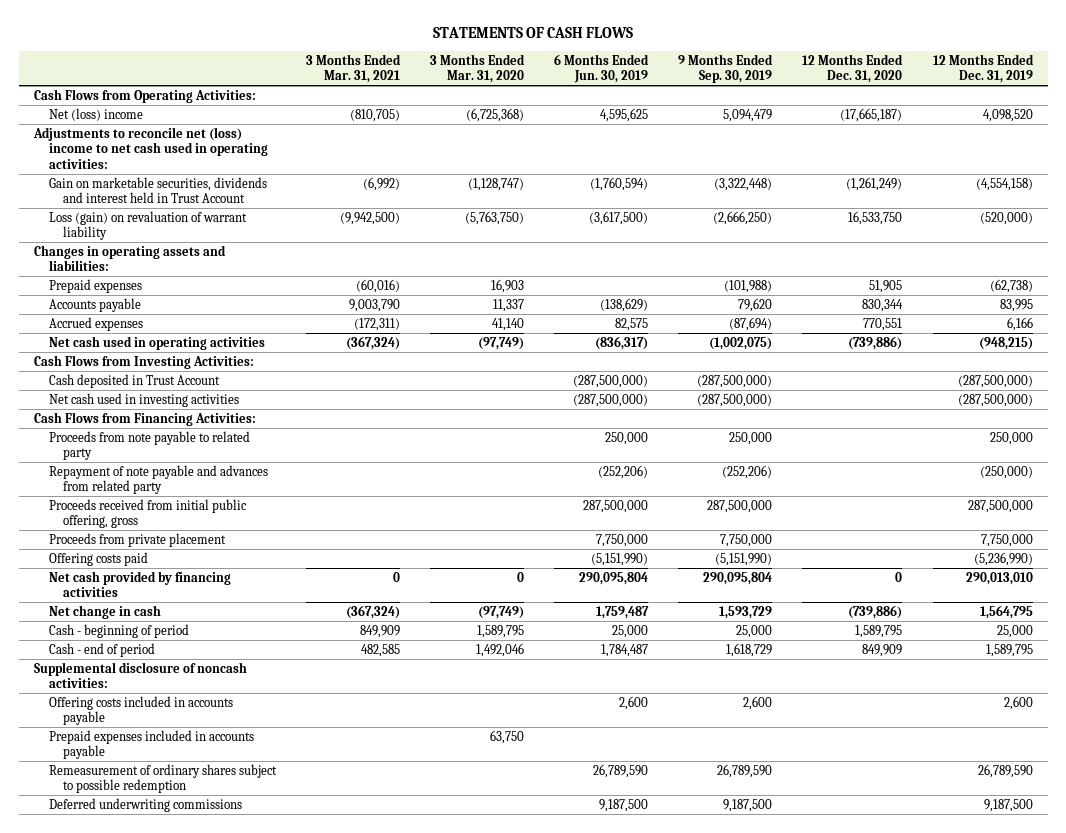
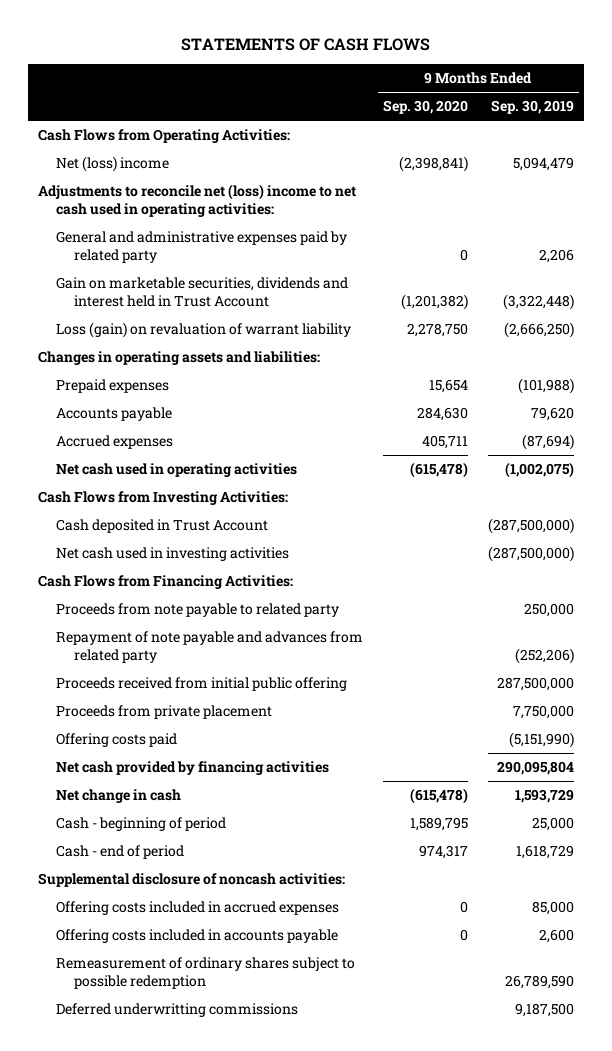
[305,53,401,83] 3 Months Ended Mar. 31, 2021 -> none
[429,53,525,83] 3 Months Ended Mar. 31, 2020 -> none
[554,53,650,83] 6 Months Ended Jun. 30, 2019 -> none
[802,53,904,83] 12 Months Ended Dec. 31, 2020 -> none
[932,53,1034,83] 12 Months Ended Dec. 31, 2019 -> none
none -> [382,100,468,115] Sep. 30, 2020
none -> [56,231,348,263] General and administrative expenses paid by related party
[48,498,247,529] Proceeds received from initial public offering, gross -> [56,677,348,692] Proceeds received from initial public offering
none -> [56,901,340,916] Offering costs included in accrued expenses
[48,729,254,760] Prepaid expenses included in accounts payable -> none
[48,797,242,812] Deferred underwriting commissions -> [56,1003,299,1018] Deferred underwritting commissions

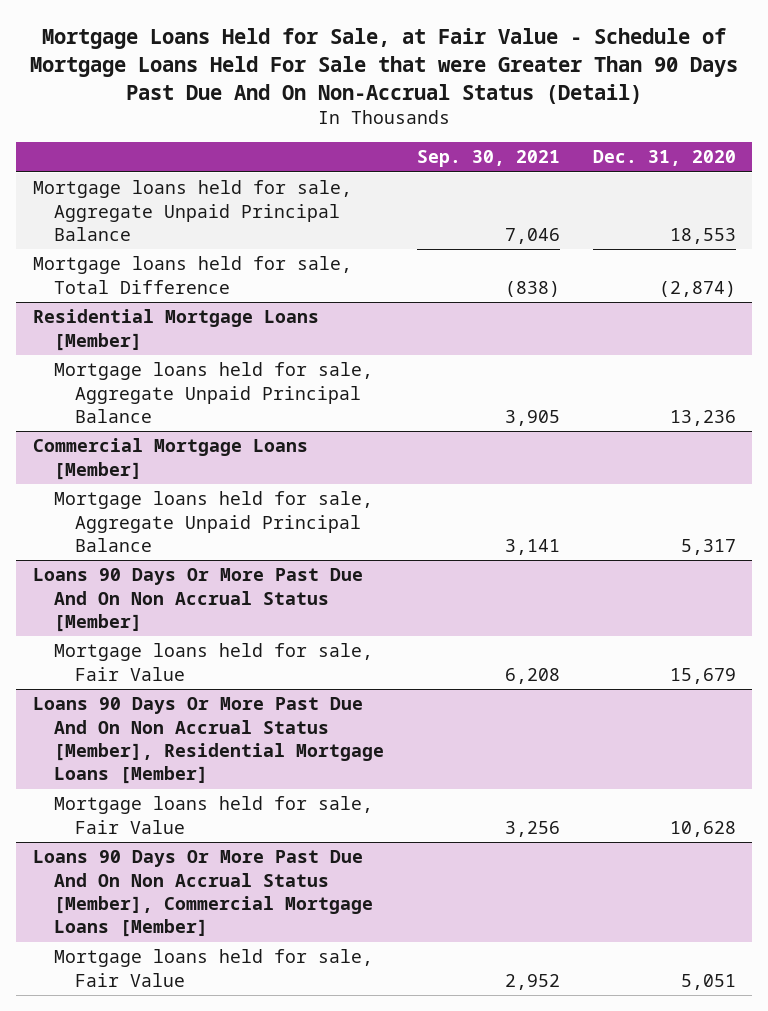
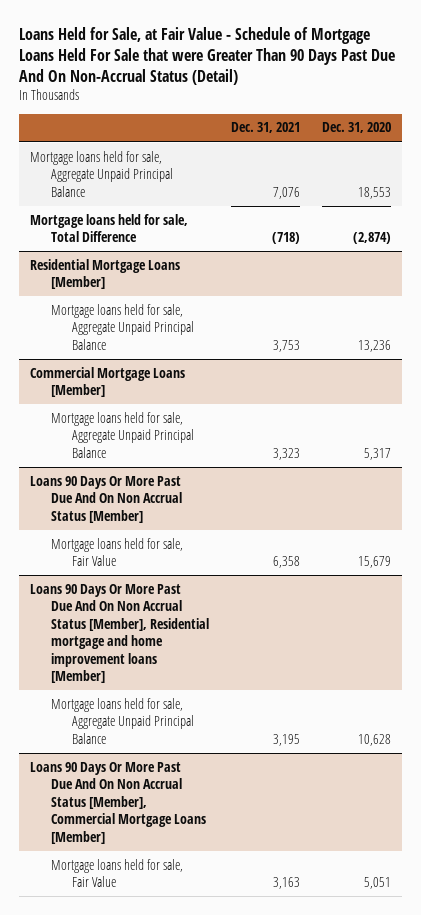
[30,28,739,104] Mortgage Loans Held for Sale, at Fair Value - Schedule of Mortgage Loans Held For Sale that were Greater Than 90 Days Past Due And On Non-Accrual Status (Detail) -> [19,26,396,85] Loans Held for Sale, at Fair Value - Schedule of Mortgage Loans Held For Sale that were Greater Than 90 Days Past Due And On Non-Accrual Status (Detail)
[416,150,560,168] Sep. 30, 2021 -> none
none -> [230,122,300,134] Dec. 31, 2021
[32,697,385,784] Loans 90 Days Or More Past Due And On Non Accrual Status [Member], Residential Mortgage Loans [Member] -> [30,583,209,683] Loans 90 Days Or More Past Due And On Non Accrual Status [Member], Residential mortgage and home improvement loans [Member]
[54,796,374,834] Mortgage loans held for sale, Fair Value -> [50,697,194,744] Mortgage loans held for sale, Aggregate Unpaid Principal Balance

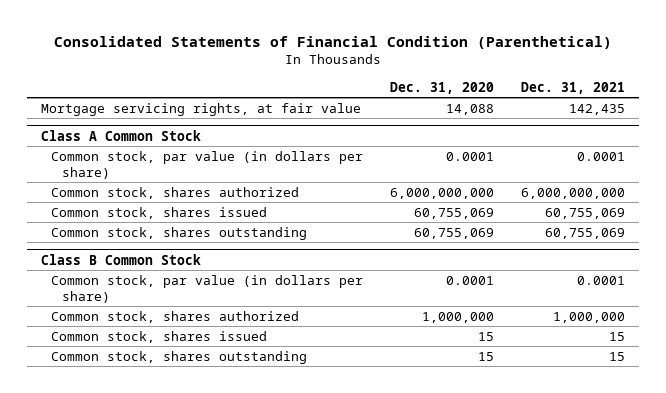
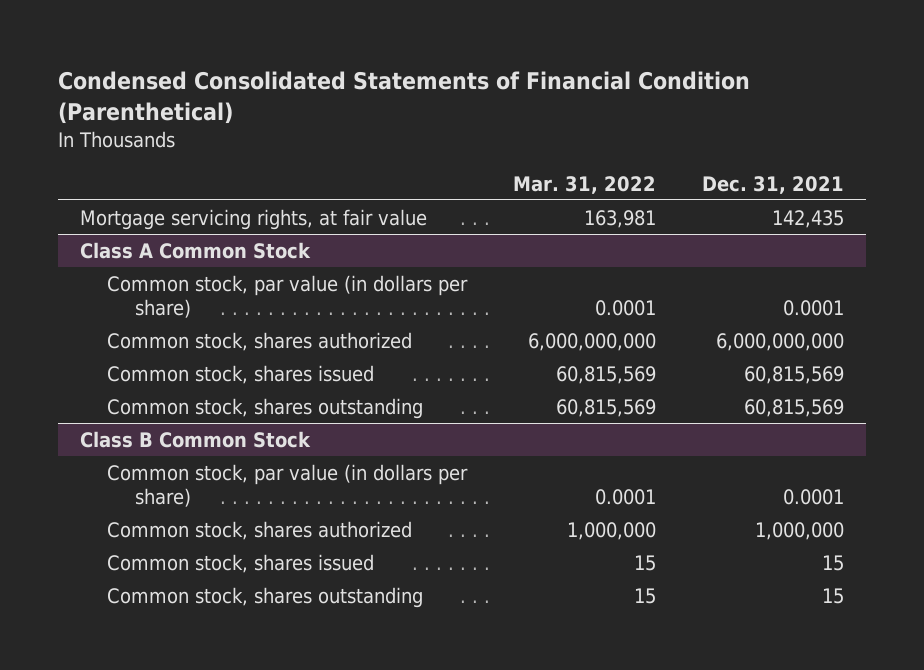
[53,36,612,50] Consolidated Statements of Financial Condition (Parenthetical) -> [57,70,750,124] Condensed Consolidated Statements of Financial Condition (Parenthetical)
[390,81,495,94] Dec. 31, 2020 -> none
none -> [513,175,657,194] Mar. 31, 2022
[545,207,626,219] 60,755,069 -> [743,365,844,384] 60,815,569
[545,227,626,239] 60,755,069 -> [743,398,844,417] 60,815,569

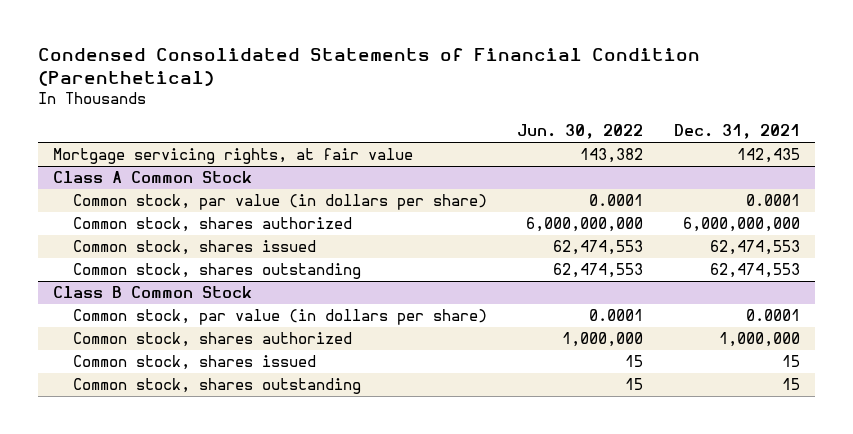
[513,175,657,194] Mar. 31, 2022 -> none
none -> [517,124,644,140] Jun. 30, 2022
[743,365,844,384] 60,815,569 -> [709,240,800,256] 62,474,553
[743,398,844,417] 60,815,569 -> [709,263,800,279] 62,474,553

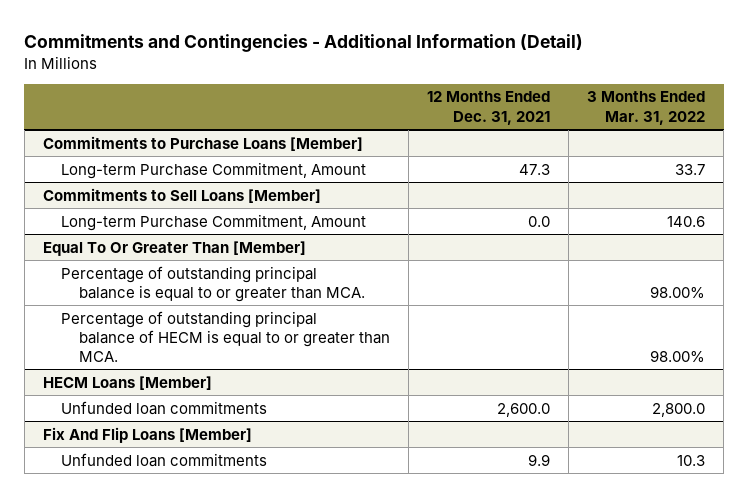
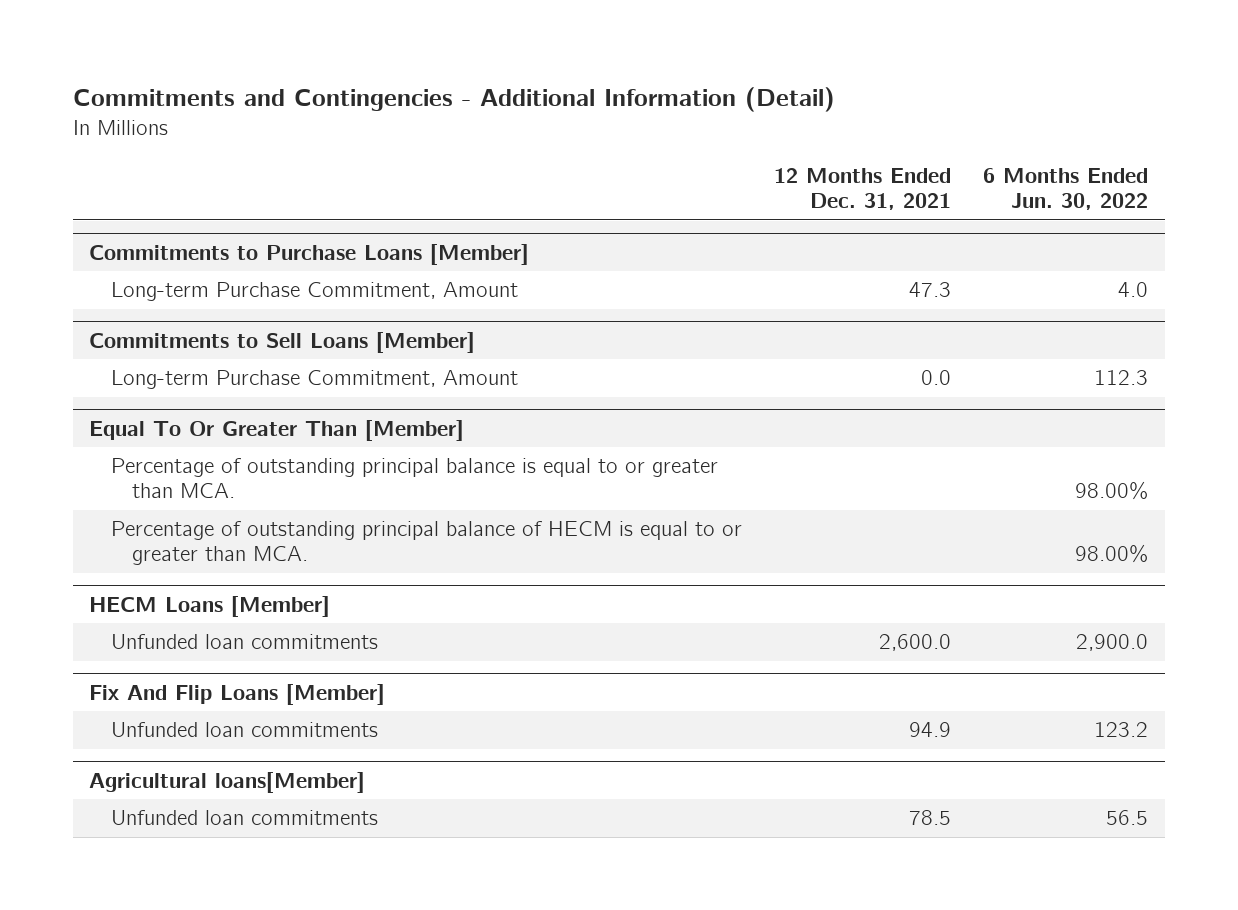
[587,91,706,125] 3 Months Ended Mar. 31, 2022 -> none
none -> [983,167,1149,211] 6 Months Ended Jun. 30, 2022
[528,453,551,466] 9.9 -> [909,722,952,738] 94.9
none -> [89,771,366,793] Agricultural loans[Member]
none -> [110,810,378,826] Unfunded loan commitments

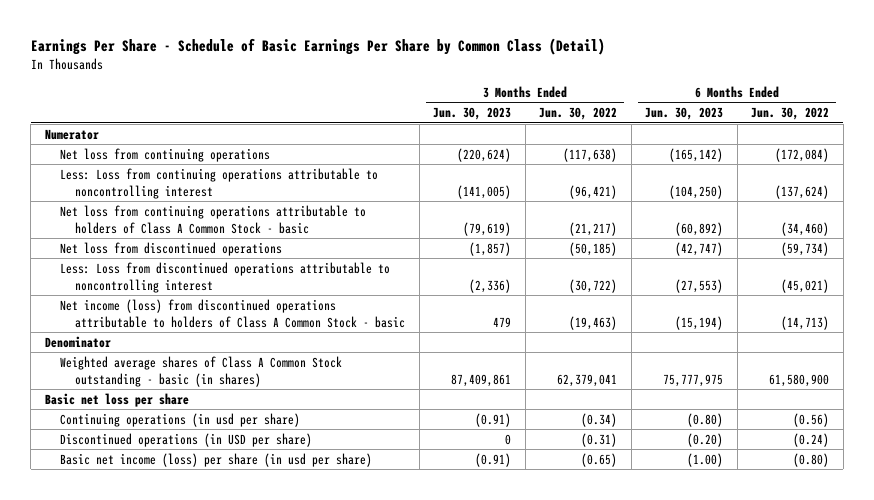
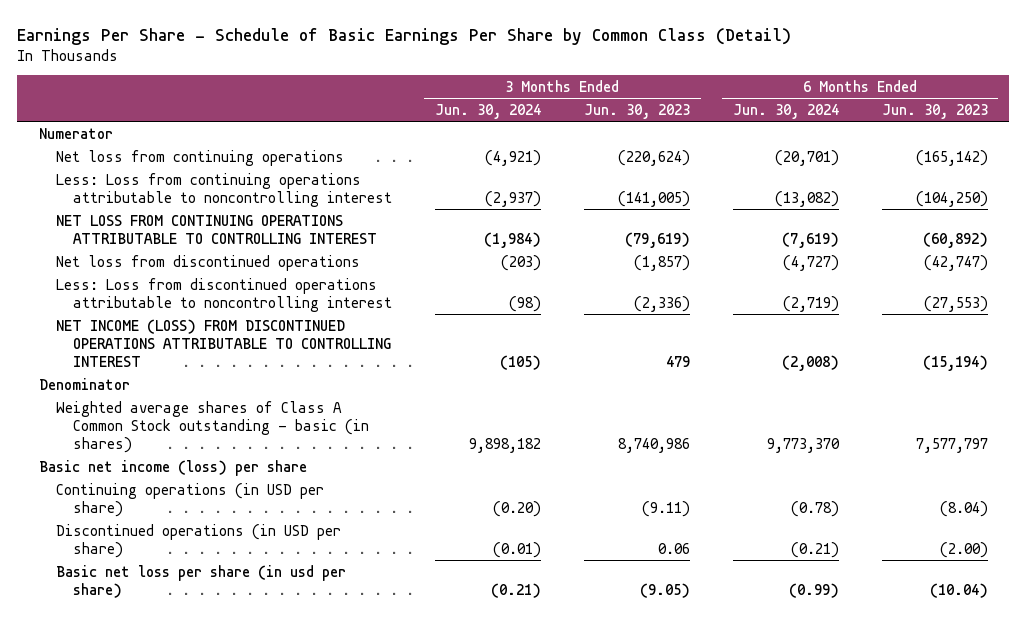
[539,107,618,121] Jun. 30, 2022 -> none
[751,107,830,121] Jun. 30, 2022 -> none
none -> [434,103,541,119] Jun. 30, 2024
none -> [732,103,839,119] Jun. 30, 2024
[59,204,366,234] Net loss from continuing operations attributable to holders of Class A Common Stock - basic -> [56,214,378,244] NET LOSS FROM CONTINUING OPERATIONS ATTRIBUTABLE TO CONTROLLING INTEREST
[59,298,406,328] Net income (loss) from discontinued operations attributable to holders of Class A Common Stock - basic -> [56,318,392,367] NET INCOME (LOSS) FROM DISCONTINUED OPERATIONS ATTRIBUTABLE TO CONTROLLING INTEREST
[451,373,512,387] 87,409,861 -> [617,437,690,453] 8,740,986
[663,373,724,387] 75,777,975 -> [915,437,988,453] 7,577,797
[44,392,189,407] Basic net loss per share -> [38,459,307,476] Basic net income (loss) per share
[59,412,300,427] Continuing operations (in usd per share) -> [56,482,325,517] Continuing operations (in USD per share)
[475,412,512,427] (0.91) -> [641,500,690,517] (9.11)
[687,412,724,427] (0.80) -> [939,500,988,517] (8.04)
[505,433,512,445] 0 -> [657,542,690,554] 0.06
[687,432,724,447] (0.20) -> [939,541,988,558] (2.00)
[59,452,372,467] Basic net income (loss) per share (in usd per share) -> [56,564,347,598] Basic net loss per share (in usd per share)
[475,452,512,467] (0.91) -> [639,582,690,598] (9.05)
[687,452,724,467] (1.00) -> [929,582,988,598] (10.04)

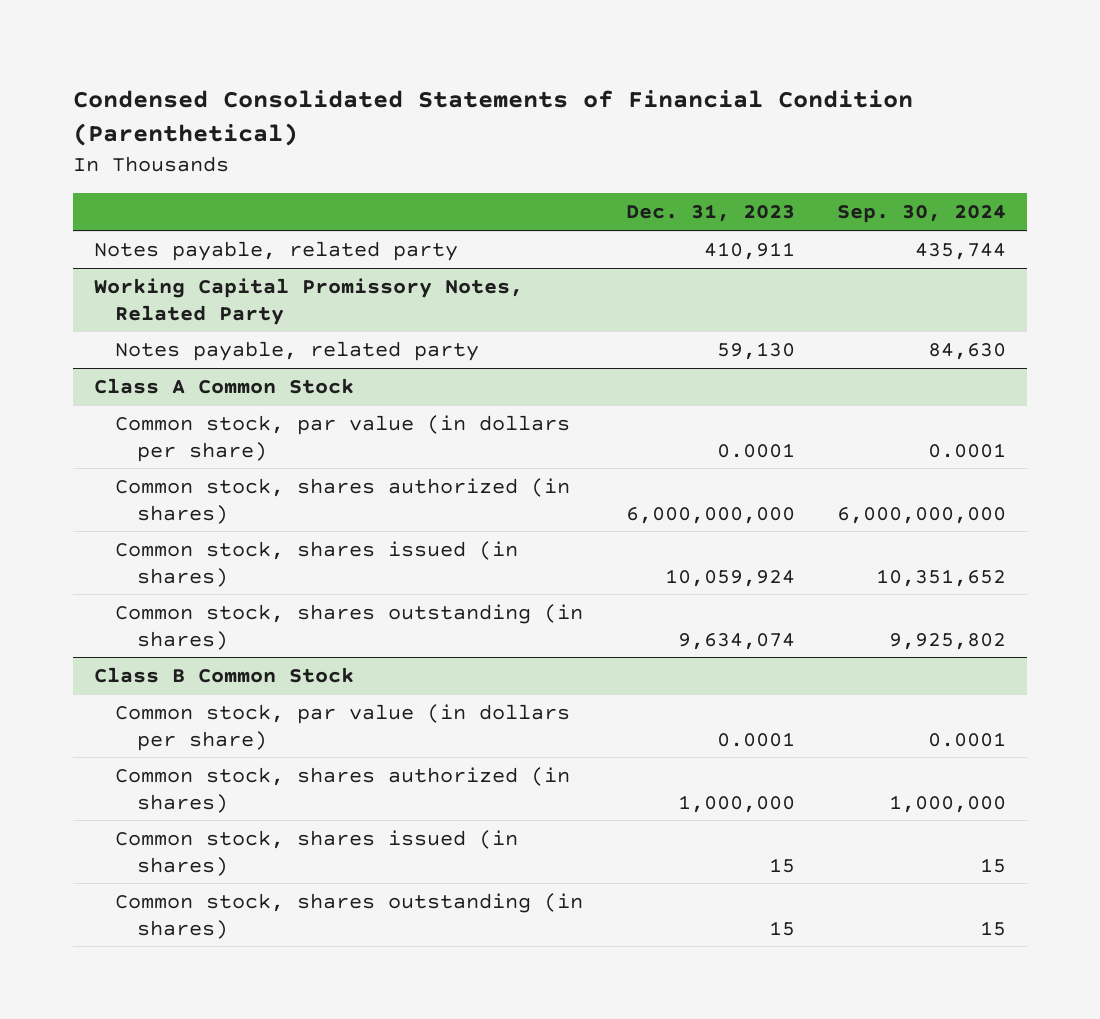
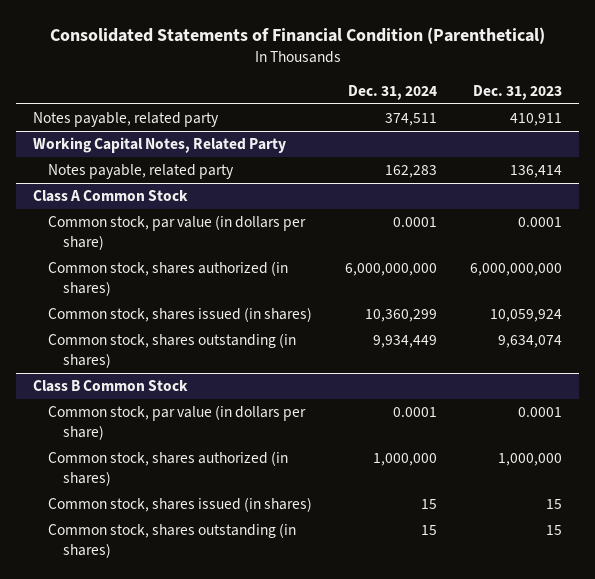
[72,89,913,147] Condensed Consolidated Statements of Financial Condition (Parenthetical) -> [49,26,545,44] Consolidated Statements of Financial Condition (Parenthetical)
[837,205,1007,224] Sep. 30, 2024 -> none
none -> [348,84,438,100] Dec. 31, 2024
[93,277,523,325] Working Capital Promissory Notes, Related Party -> [32,137,286,154] Working Capital Notes, Related Party
[716,341,795,360] 59,130 -> [510,165,563,179] 136,414

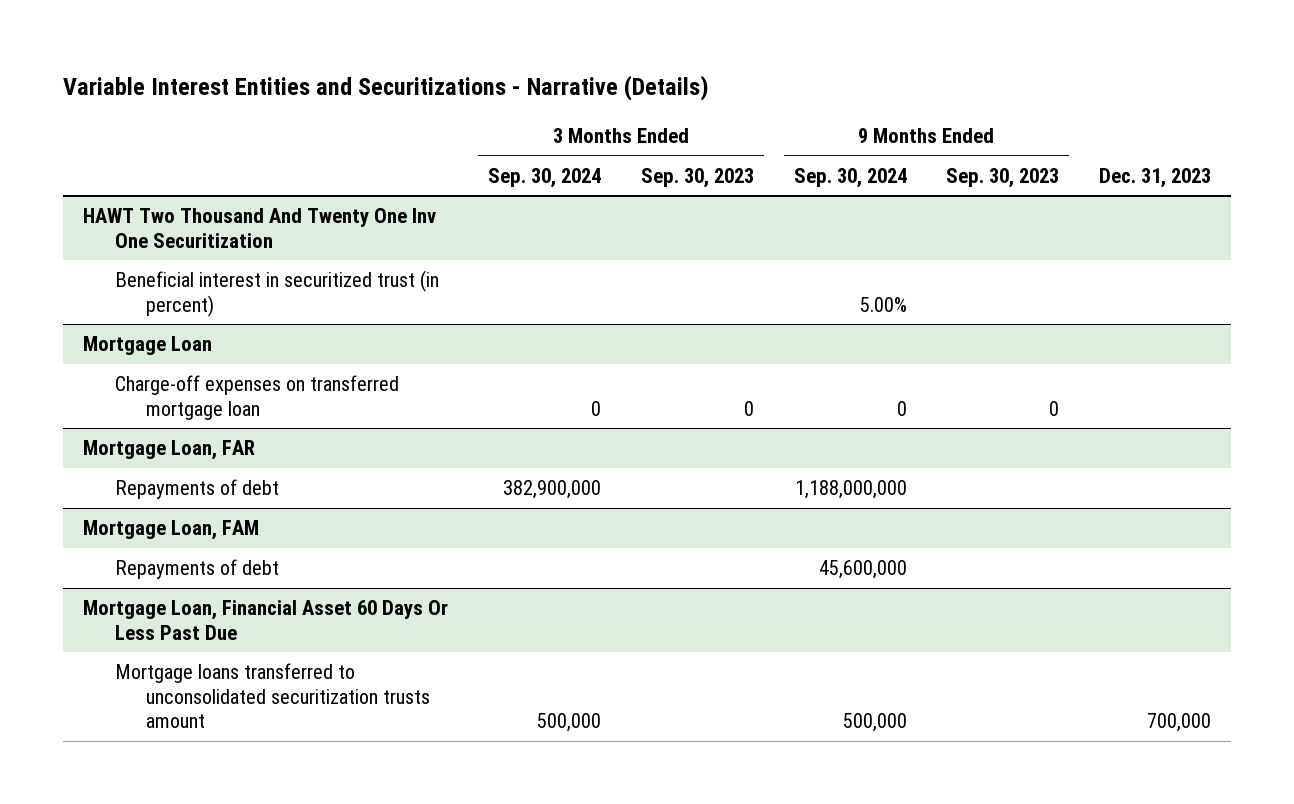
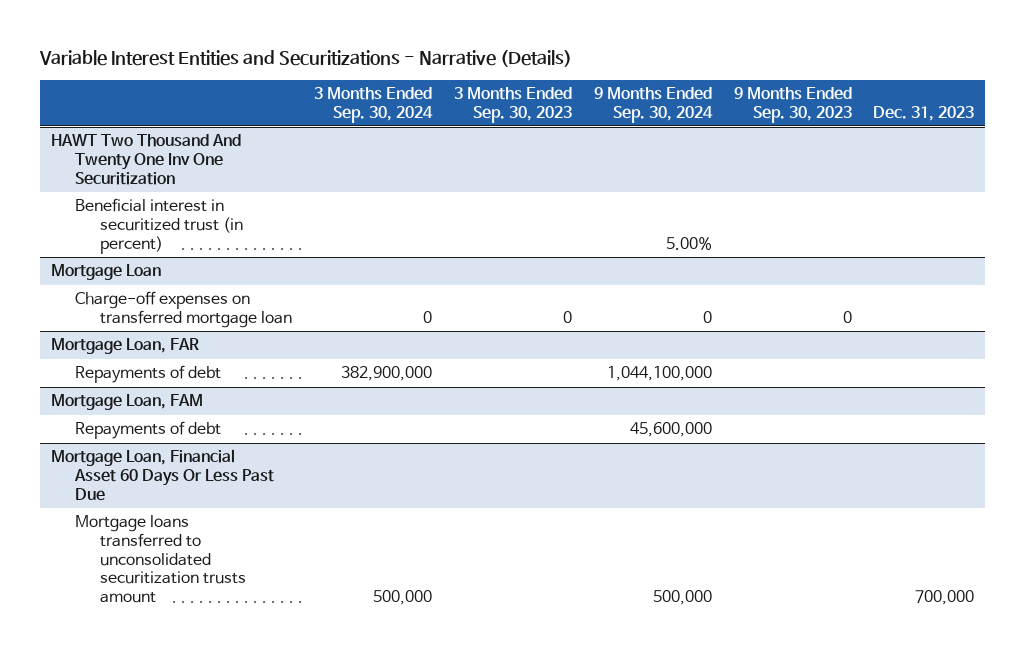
[794,480,907,500] 1,188,000,000 -> [606,366,712,382] 1,044,100,000

